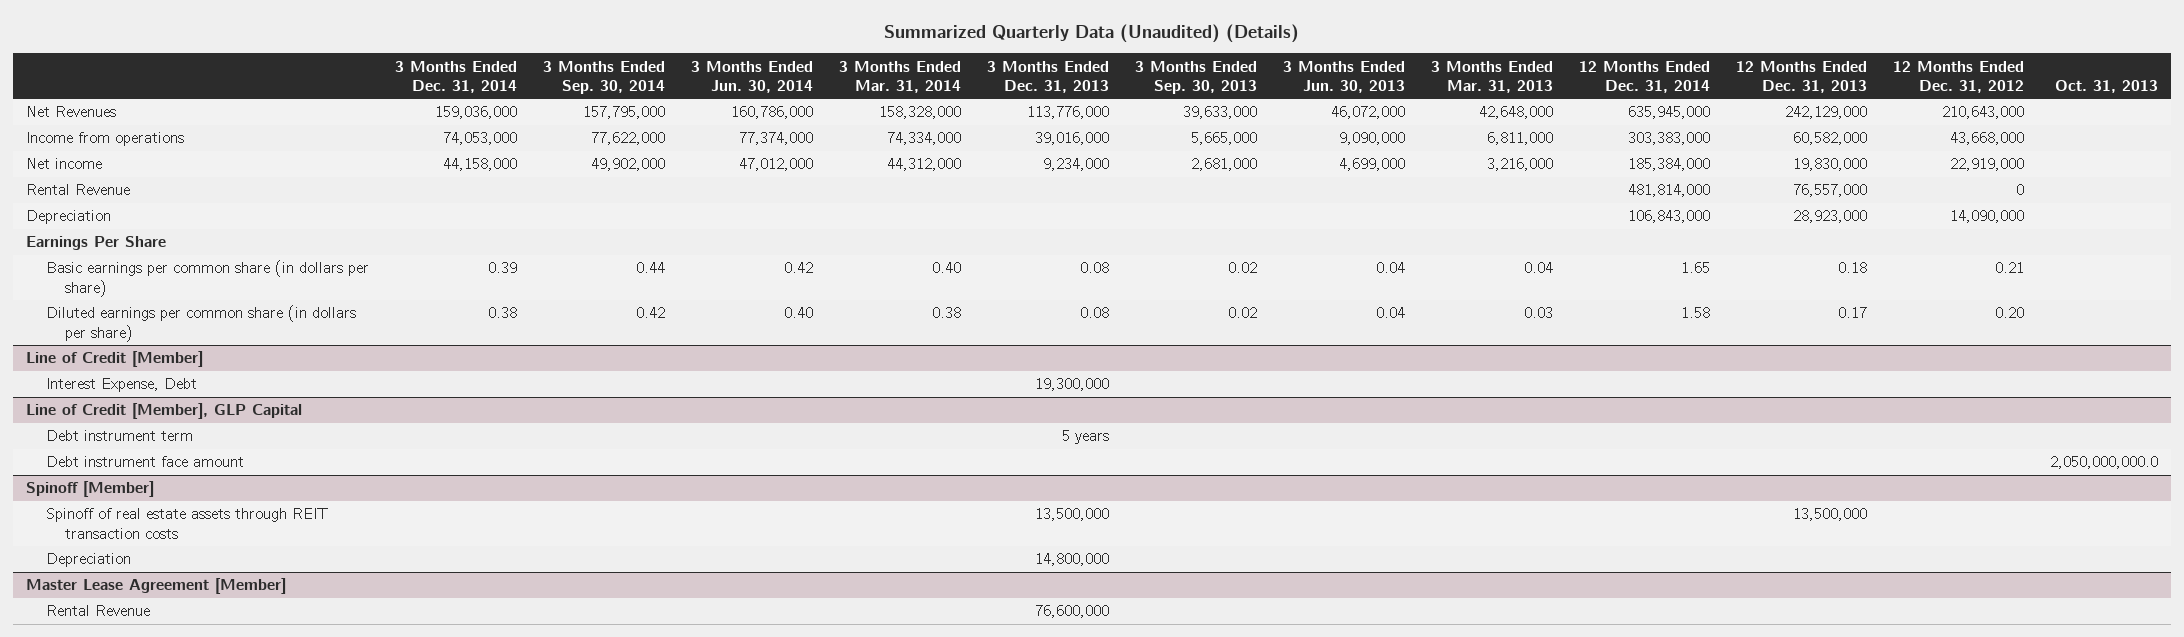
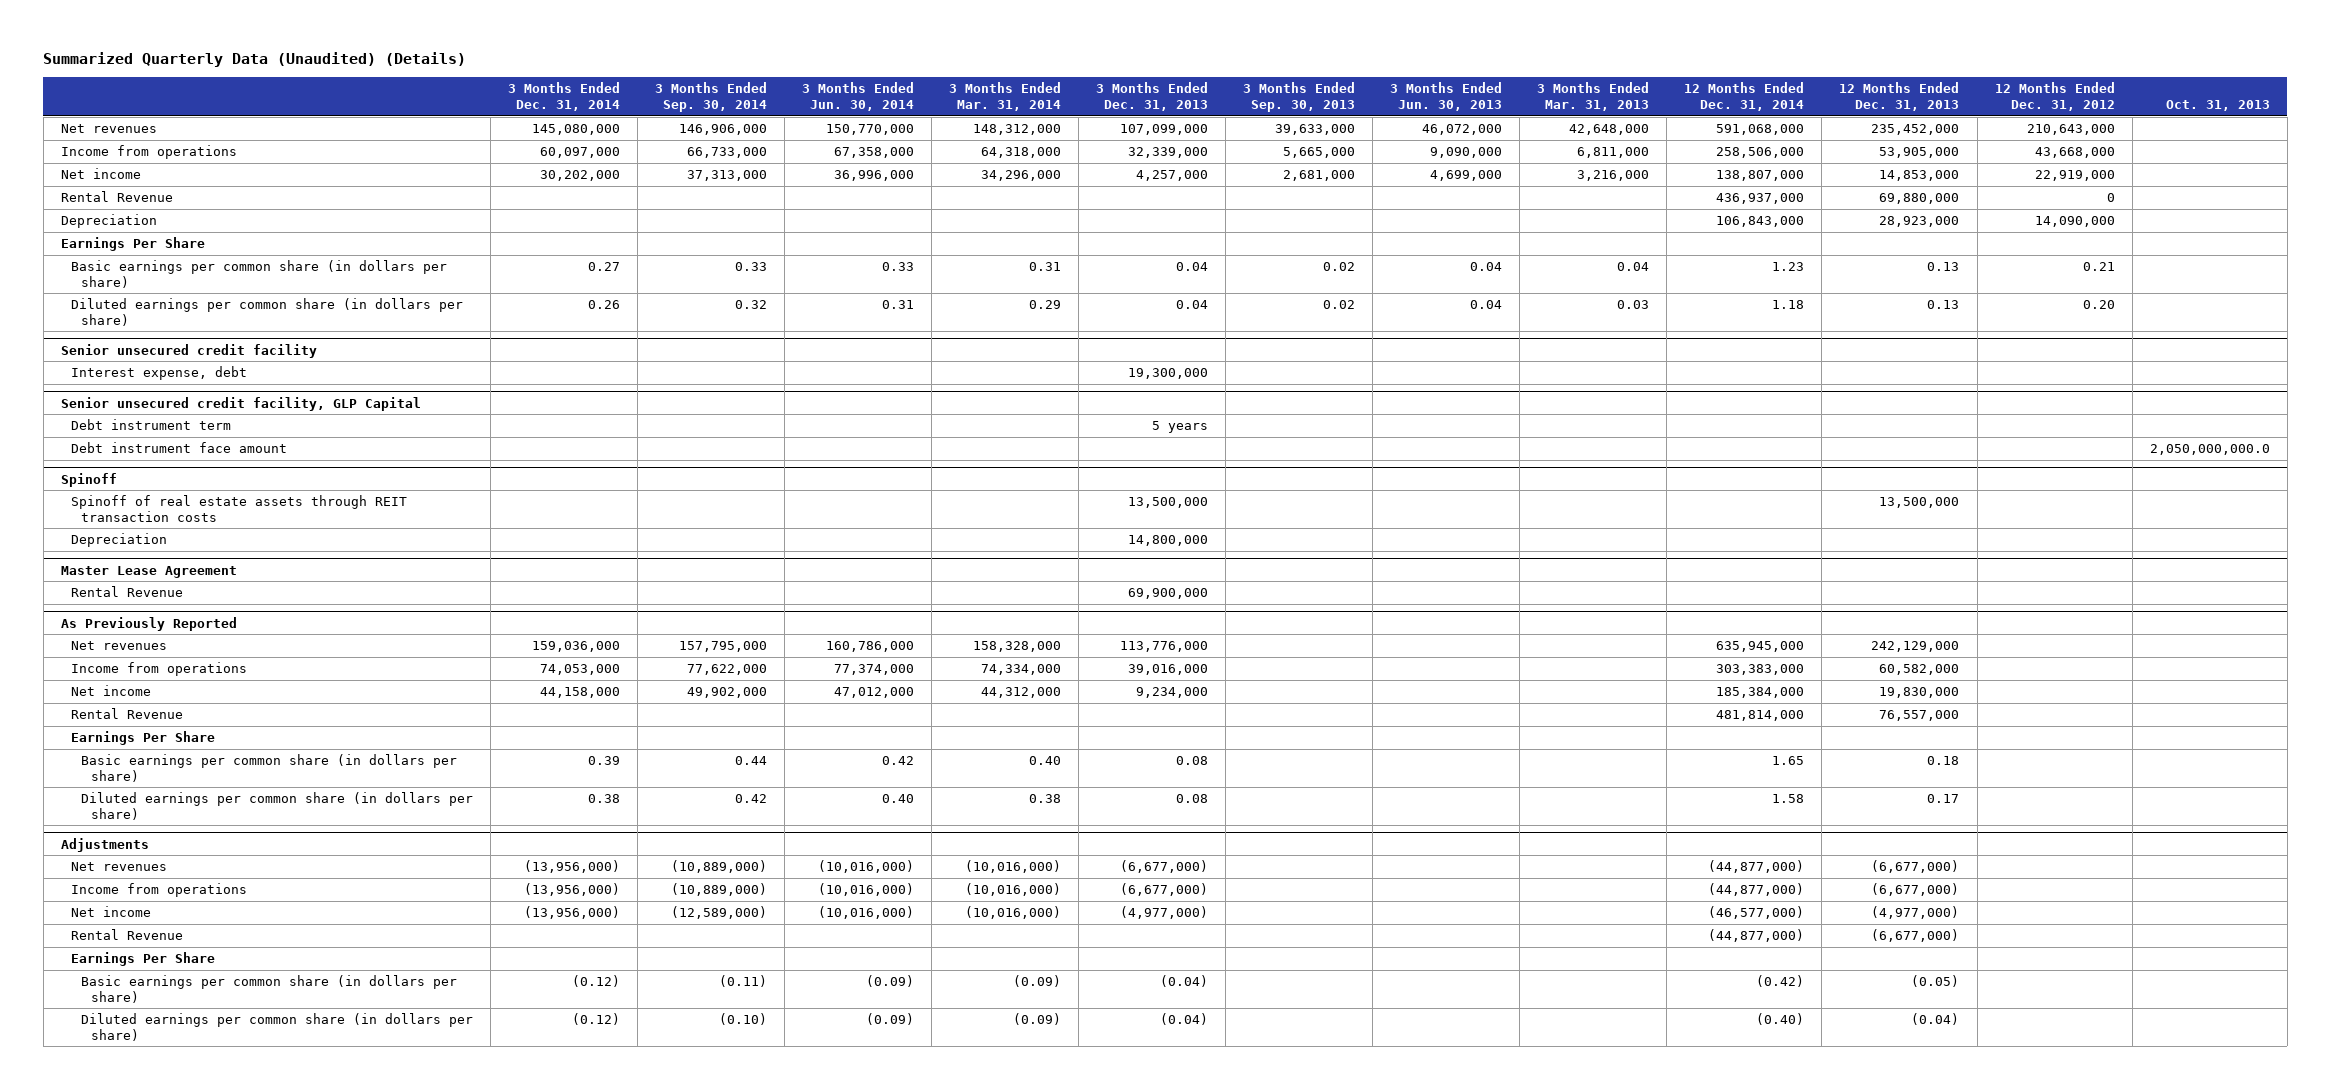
[25,106,116,118] Net Revenues -> [61,124,158,134] Net revenues
[434,106,517,120] 159,036,000 -> [531,124,620,136] 145,080,000
[582,106,665,120] 157,795,000 -> [678,124,767,136] 146,906,000
[730,106,813,120] 160,786,000 -> [826,124,915,136] 150,770,000
[878,106,961,120] 158,328,000 -> [973,124,1062,136] 148,312,000
[1026,106,1109,120] 113,776,000 -> [1120,124,1209,136] 107,099,000
[1627,106,1710,120] 635,945,000 -> [1716,124,1805,136] 591,068,000
[1784,106,1867,120] 242,129,000 -> [1871,124,1960,136] 235,452,000
[442,132,517,146] 74,053,000 -> [539,147,620,159] 60,097,000
[590,132,665,146] 77,622,000 -> [686,147,767,159] 66,733,000
[738,132,813,146] 77,374,000 -> [834,147,915,159] 67,358,000
[886,132,961,146] 74,334,000 -> [981,147,1062,159] 64,318,000
[1034,132,1109,146] 39,016,000 -> [1128,147,1209,159] 32,339,000
[1627,132,1710,146] 303,383,000 -> [1716,147,1805,159] 258,506,000
[1792,132,1867,146] 60,582,000 -> [1879,147,1960,159] 53,905,000
[442,158,517,172] 44,158,000 -> [539,170,620,182] 30,202,000
[590,158,665,172] 49,902,000 -> [686,170,767,182] 37,313,000
[738,158,813,172] 47,012,000 -> [834,170,915,182] 36,996,000
[886,158,961,172] 44,312,000 -> [981,170,1062,182] 34,296,000
[1042,158,1109,172] 9,234,000 -> [1136,170,1209,182] 4,257,000
[1627,158,1710,172] 185,384,000 -> [1716,170,1805,182] 138,807,000
[1792,158,1867,172] 19,830,000 -> [1879,170,1960,182] 14,853,000
[1627,184,1710,198] 481,814,000 -> [1716,193,1805,205] 436,937,000
[1792,184,1867,198] 76,557,000 -> [1879,193,1960,205] 69,880,000
[25,403,302,420] Line of Credit [Member], GLP Capital -> none
[487,262,517,274] 0.39 -> [587,262,620,272] 0.27
[635,262,665,274] 0.44 -> [734,262,767,272] 0.33
[783,262,813,274] 0.42 -> [882,262,915,272] 0.33
[931,262,961,274] 0.40 -> [1029,262,1062,272] 0.31
[1079,262,1109,274] 0.08 -> [1176,262,1209,272] 0.04
[1680,262,1710,274] 1.65 -> [1772,262,1805,272] 1.23
[1837,262,1867,274] 0.18 -> [1927,262,1960,272] 0.13
[487,307,517,319] 0.38 -> [587,300,620,310] 0.26
[635,307,665,319] 0.42 -> [734,300,767,310] 0.32
[783,307,813,319] 0.40 -> [882,300,915,310] 0.31
[931,307,961,319] 0.38 -> [1029,300,1062,310] 0.29
[1079,307,1109,319] 0.08 -> [1176,300,1209,310] 0.04
[1680,307,1710,319] 1.58 -> [1772,300,1805,310] 1.18
[1837,307,1867,319] 0.17 -> [1927,300,1960,310] 0.13
[25,351,203,368] Line of Credit [Member] -> [61,344,318,359] Senior unsecured credit facility
[45,378,197,393] Interest Expense, Debt -> [70,366,247,381] Interest expense, debt
none -> [61,397,422,412] Senior unsecured credit facility, GLP Capital
[25,481,154,498] Spinoff [Member] -> [61,473,118,488] Spinoff
[25,578,286,595] Master Lease Agreement [Member] -> [61,566,238,579] Master Lease Agreement
[1034,605,1109,619] 76,600,000 -> [1128,588,1209,600] 69,900,000
none -> [61,617,238,632] As Previously Reported
none -> [70,641,167,651] Net revenues
none -> [70,662,247,677] Income from operations
none -> [70,685,151,697] Net income
none -> [70,708,183,720] Rental Revenue
none -> [70,731,215,746] Earnings Per Share
none -> [80,754,457,783] Basic earnings per common share (in dollars per share)
none -> [80,792,473,821] Diluted earnings per common share (in dollars per share)
none -> [61,838,150,853] Adjustments
none -> [70,862,167,872] Net revenues
none -> [70,883,247,898] Income from operations
none -> [70,906,151,918] Net income
none -> [70,929,183,941] Rental Revenue
none -> [70,952,215,967] Earnings Per Share
none -> [80,975,457,1004] Basic earnings per common share (in dollars per share)
none -> [80,1013,473,1042] Diluted earnings per common share (in dollars per share)

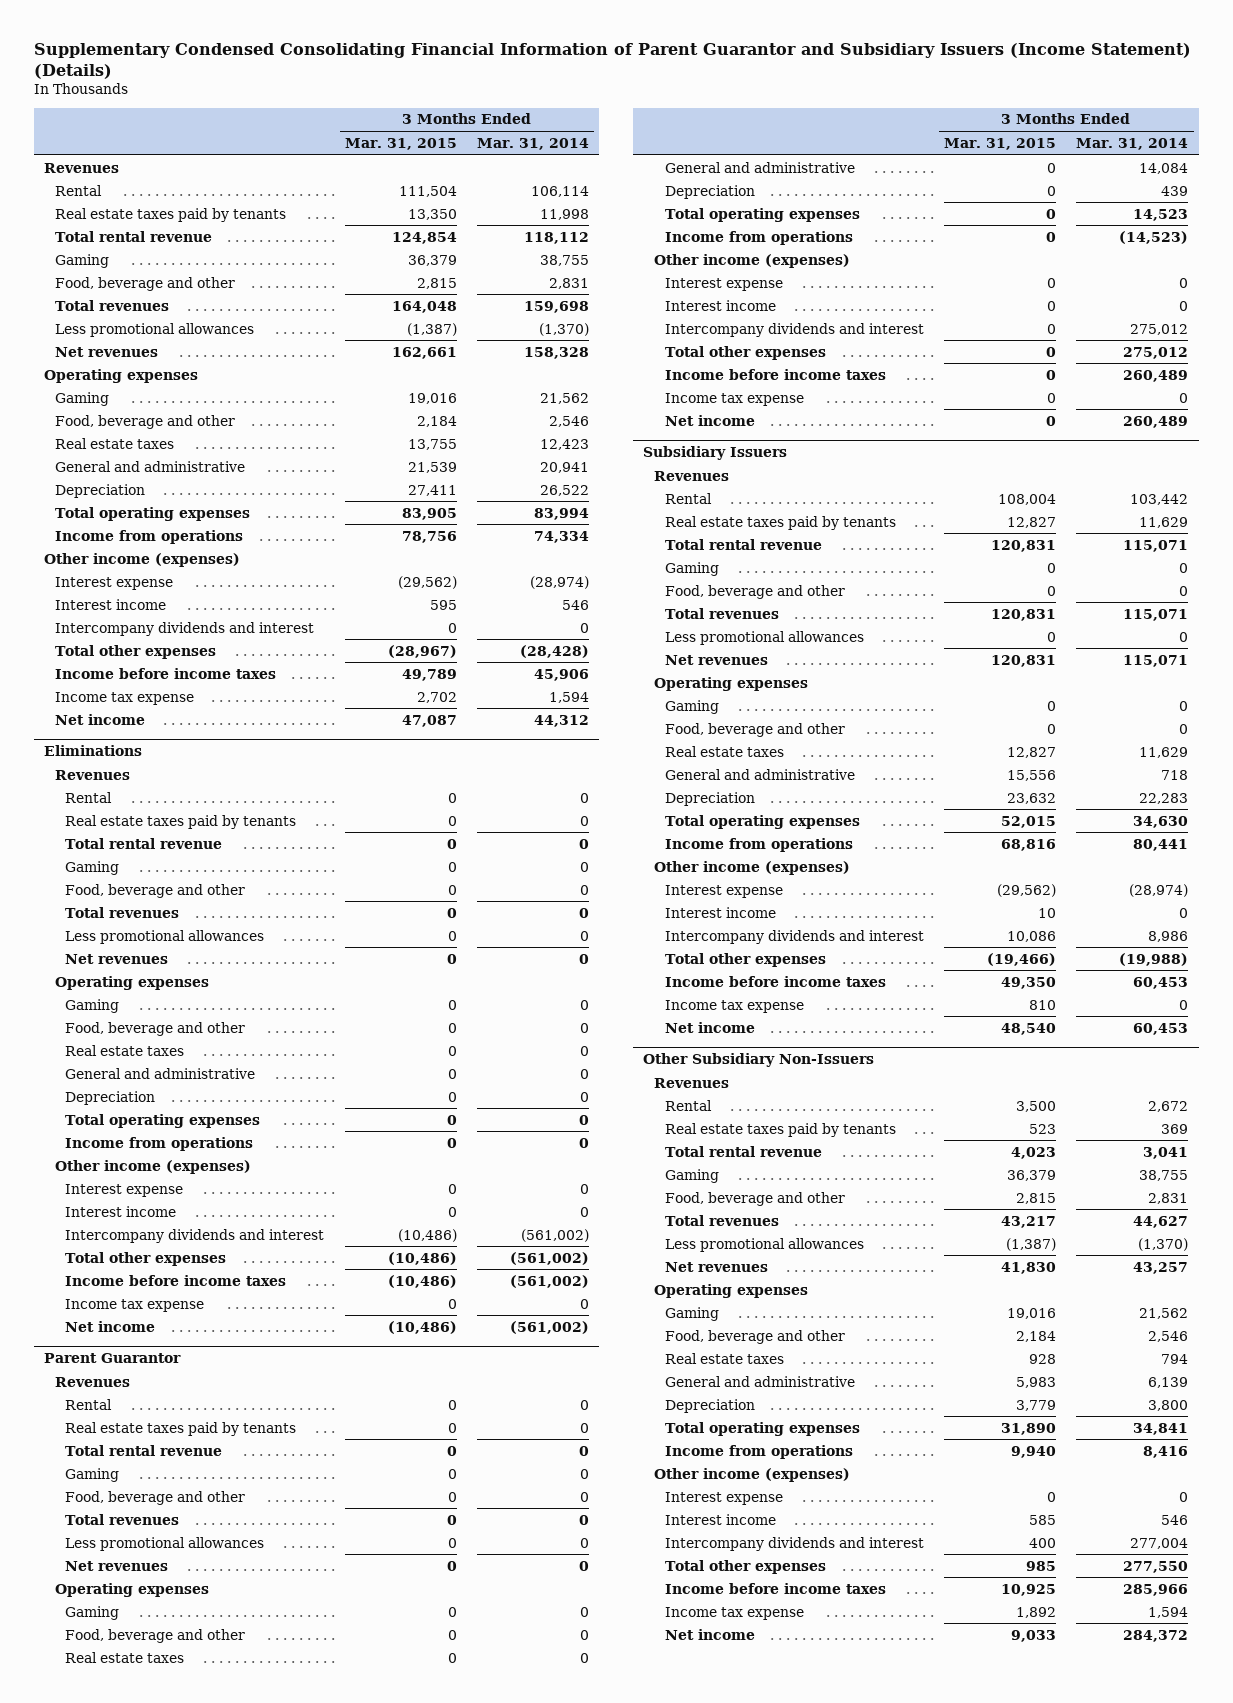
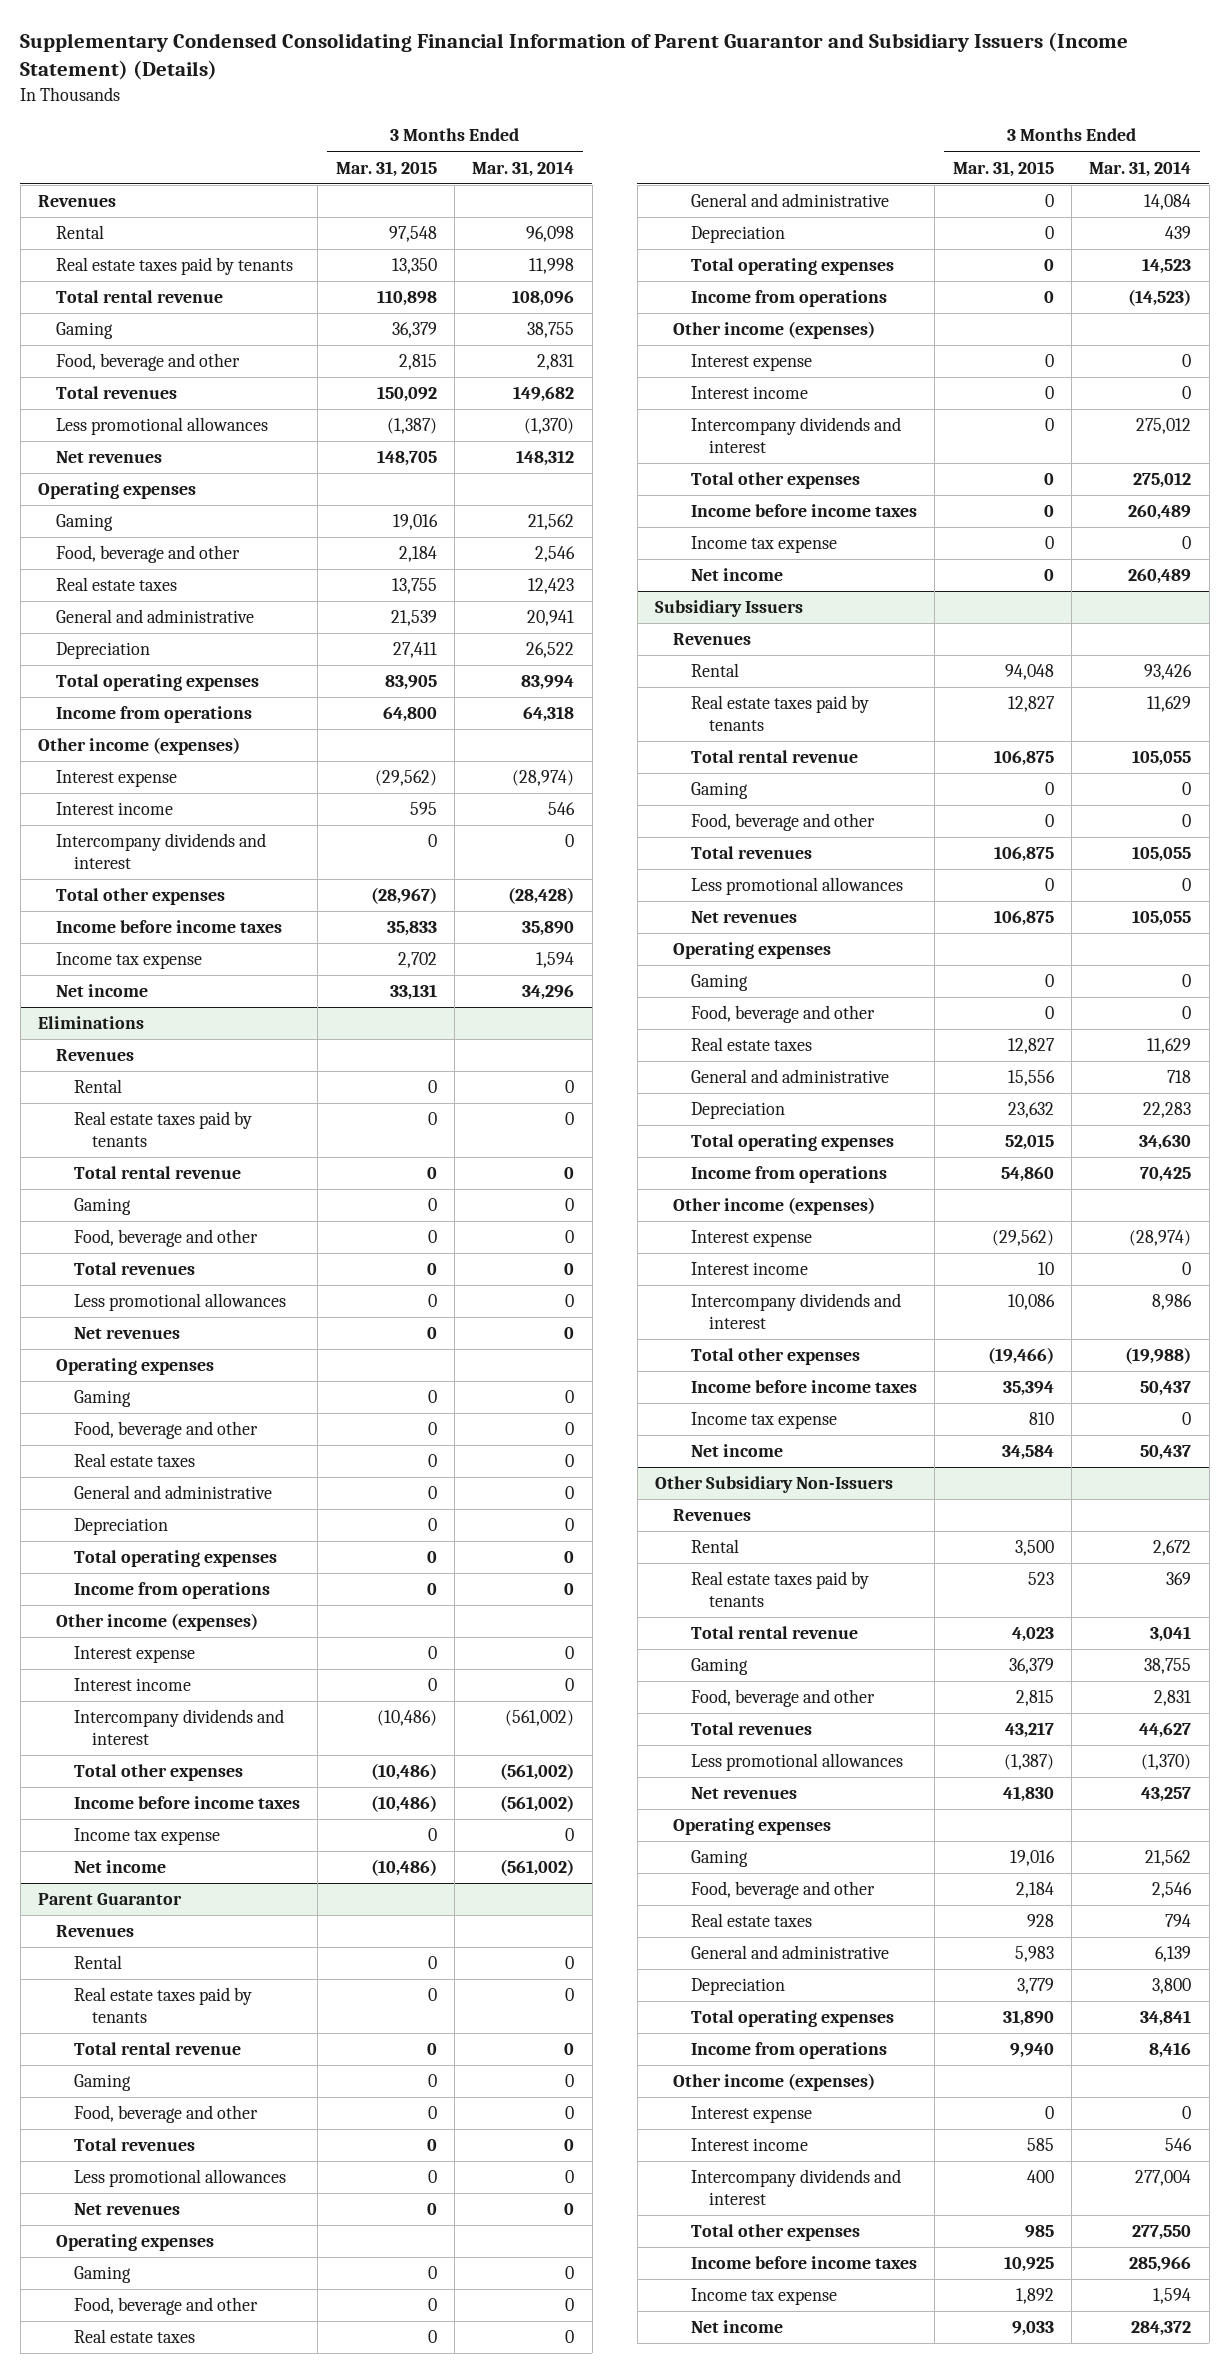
[398,185,457,197] 111,504 -> [388,226,437,243] 97,548
[531,185,590,197] 106,114 -> [526,226,575,243] 96,098
[391,231,457,244] 124,854 -> [376,290,437,307] 110,898
[524,231,590,244] 118,112 -> [512,290,575,307] 108,096
[391,300,457,313] 164,048 -> [376,386,437,403] 150,092
[524,300,590,313] 159,698 -> [513,386,575,403] 149,682
[391,346,457,359] 162,661 -> [376,450,437,467] 148,705
[524,346,590,359] 158,328 -> [516,450,575,467] 148,312
[401,530,457,543] 78,756 -> [382,706,437,723] 64,800
[534,530,590,543] 74,334 -> [523,706,575,723] 64,318
[401,668,457,681] 49,789 -> [386,921,437,937] 35,833
[534,668,590,681] 45,906 -> [522,921,575,937] 35,890
[401,714,457,727] 47,087 -> [389,984,437,1001] 33,131
[534,714,590,727] 44,312 -> [522,984,575,1001] 34,296
[998,493,1057,505] 108,004 -> [1004,664,1054,681] 94,048
[1130,493,1189,505] 103,442 -> [1144,664,1193,681] 93,426
[991,539,1057,552] 120,831 -> [993,750,1054,767] 106,875
[1123,539,1189,552] 115,071 -> [1132,750,1192,767] 105,055
[991,608,1057,621] 120,831 -> [993,846,1054,863] 106,875
[1123,608,1189,621] 115,071 -> [1132,846,1192,863] 105,055
[991,654,1057,667] 120,831 -> [993,910,1054,927] 106,875
[1123,654,1189,667] 115,071 -> [1132,910,1192,927] 105,055
[1001,838,1057,851] 68,816 -> [1000,1166,1054,1183] 54,860
[1133,838,1189,851] 80,441 -> [1140,1167,1192,1183] 70,425
[1001,976,1057,989] 49,350 -> [1002,1381,1054,1397] 35,394
[1133,976,1189,989] 60,453 -> [1140,1381,1192,1397] 50,437
[1001,1022,1057,1035] 48,540 -> [1001,1445,1054,1461] 34,584
[1133,1022,1189,1035] 60,453 -> [1140,1445,1192,1461] 50,437

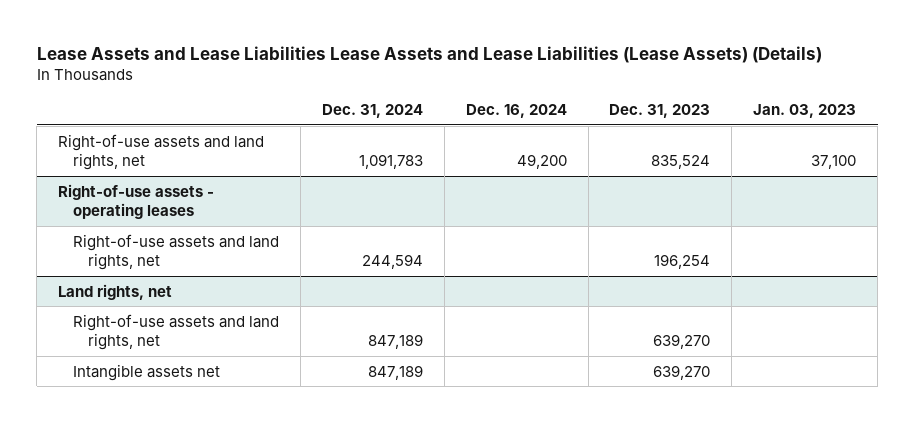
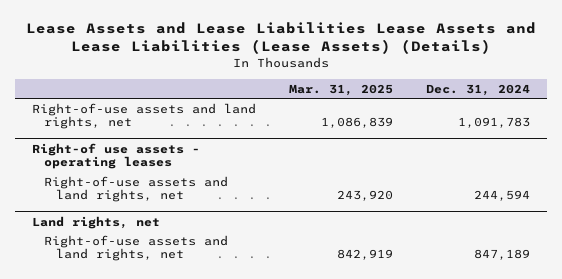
[465,103,567,118] Dec. 16, 2024 -> none
[609,103,711,118] Dec. 31, 2023 -> none
[753,103,857,118] Jan. 03, 2023 -> none
none -> [288,83,393,96] Mar. 31, 2025
[57,183,214,219] Right-of-use assets - operating leases -> [31,142,200,170] Right-of use assets - operating leases
[73,363,221,381] Intangible assets net -> none

